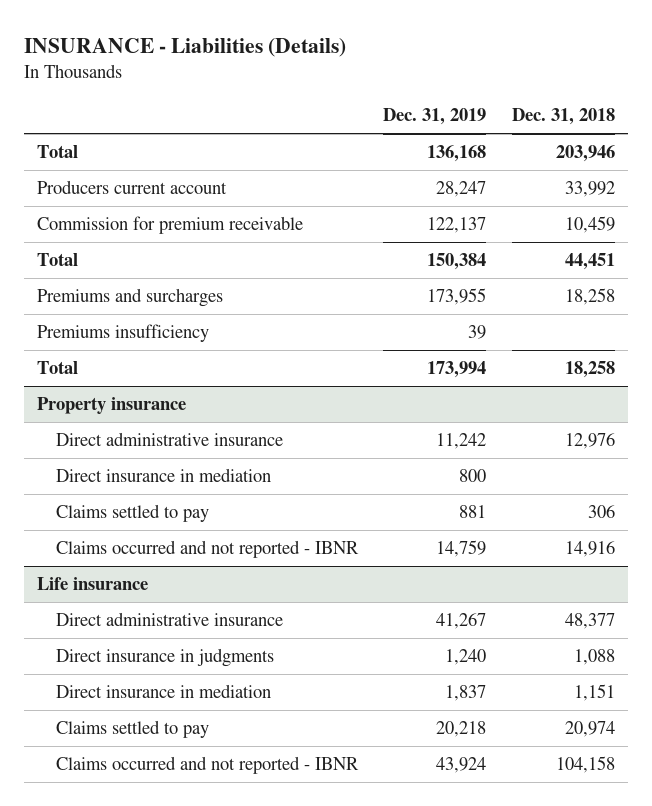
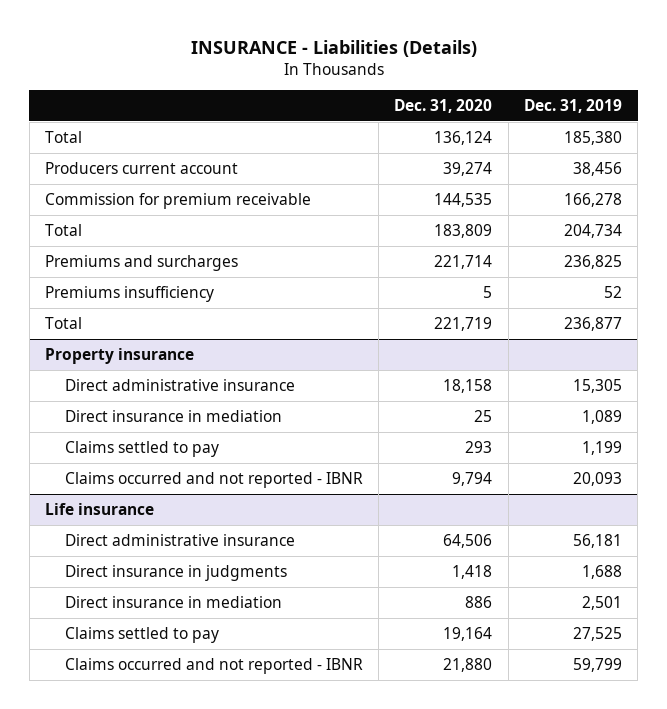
[512,108,616,126] Dec. 31, 2018 -> none
none -> [394,99,493,114] Dec. 31, 2020
[427,145,487,163] 136,168 -> [563,131,622,146] 185,380
[436,181,487,198] 28,247 -> [572,162,622,177] 38,456
[427,217,487,234] 122,137 -> [563,193,622,208] 166,278
[427,253,487,271] 150,384 -> [563,224,622,239] 204,734
[427,288,487,306] 173,955 -> [563,255,622,270] 236,825
[468,325,487,340] 39 -> [603,286,622,299] 52
[427,361,487,379] 173,994 -> [563,317,622,332] 236,877
[436,433,487,450] 11,242 -> [572,379,622,394] 15,305
[459,469,487,483] 800 -> [581,410,622,425] 1,089
[459,505,487,519] 881 -> [581,441,622,456] 1,199
[436,540,487,558] 14,759 -> [572,472,622,487] 20,093
[436,613,487,630] 41,267 -> [572,534,622,549] 56,181
[445,649,487,666] 1,240 -> [581,565,622,580] 1,688
[445,685,487,702] 1,837 -> [581,596,622,611] 2,501
[436,721,487,738] 20,218 -> [572,627,622,642] 27,525
[436,757,487,774] 43,924 -> [572,658,622,673] 59,799

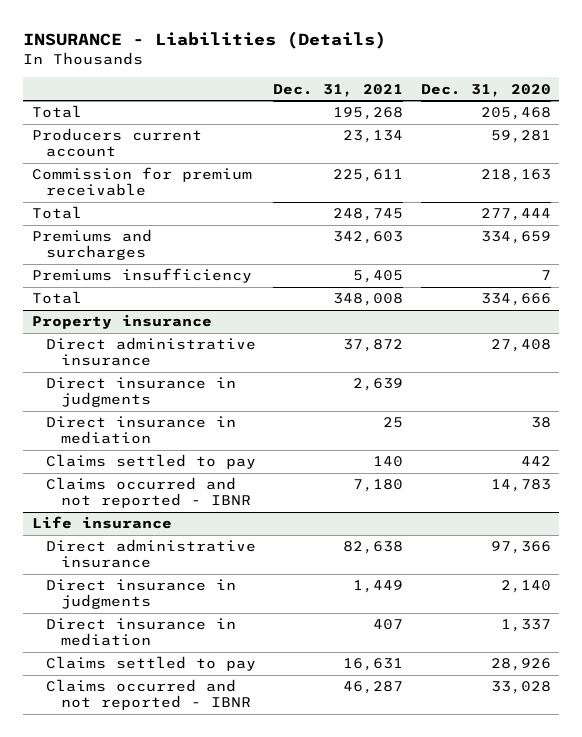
[523,99,622,114] Dec. 31, 2019 -> none
none -> [273,83,404,97] Dec. 31, 2021
[434,131,493,146] 136,124 -> [480,107,551,121] 205,468
[443,162,493,177] 39,274 -> [490,130,551,144] 59,281
[434,193,493,208] 144,535 -> [480,169,551,183] 218,163
[434,224,493,239] 183,809 -> [480,208,551,222] 277,444
[434,255,493,270] 221,714 -> [480,231,551,245] 334,659
[483,286,493,299] 5 -> [540,270,551,281] 7
[434,317,493,332] 221,719 -> [480,293,551,307] 334,666
[443,379,493,394] 18,158 -> [490,339,551,353] 27,408
none -> [46,377,237,408] Direct insurance in judgments
[474,410,493,423] 25 -> [530,417,551,429] 38
[465,441,493,454] 293 -> [520,456,551,467] 442
[452,472,493,487] 9,794 -> [490,479,551,493] 14,783
[443,534,493,549] 64,506 -> [490,541,551,555] 97,366
[452,565,493,580] 1,418 -> [500,580,551,594] 2,140
[465,596,493,609] 886 -> [500,619,551,633] 1,337
[443,627,493,642] 19,164 -> [490,658,551,672] 28,926
[443,658,493,673] 21,880 -> [490,681,551,695] 33,028

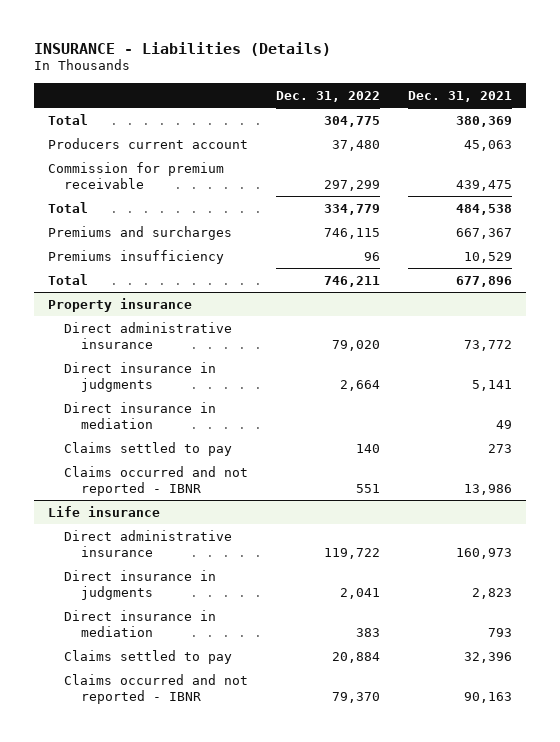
[420,83,551,97] Dec. 31, 2020 -> none
none -> [276,90,381,102] Dec. 31, 2022
[333,107,404,121] 195,268 -> [456,115,513,127] 380,369
[343,130,404,144] 23,134 -> [464,139,513,151] 45,063
[333,169,404,183] 225,611 -> [456,179,513,191] 439,475
[333,208,404,222] 248,745 -> [456,203,513,215] 484,538
[333,231,404,245] 342,603 -> [456,227,513,239] 667,367
[353,270,404,284] 5,405 -> [464,251,513,263] 10,529
[333,293,404,307] 348,008 -> [456,275,513,287] 677,896
[343,339,404,353] 37,872 -> [464,339,513,351] 73,772
[353,378,404,392] 2,639 -> [472,379,513,391] 5,141
[383,417,404,429] 25 -> [496,419,513,429] 49
[373,456,404,468] 140 -> [488,443,513,453] 273
[353,479,404,493] 7,180 -> [464,483,513,495] 13,986
[343,541,404,555] 82,638 -> [456,547,513,559] 160,973
[353,580,404,594] 1,449 -> [472,587,513,599] 2,823
[373,619,404,631] 407 -> [488,627,513,637] 793
[343,658,404,672] 16,631 -> [464,651,513,663] 32,396
[343,681,404,695] 46,287 -> [464,691,513,703] 90,163

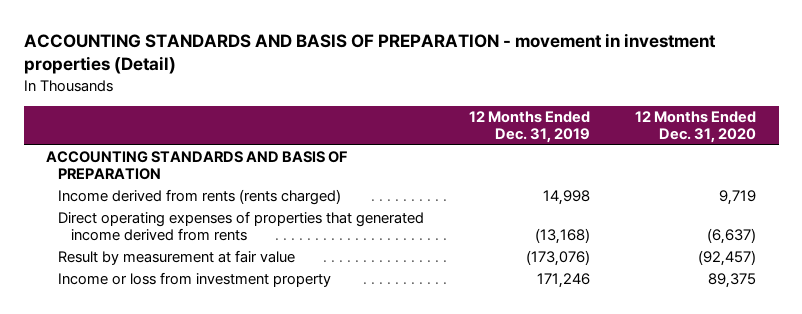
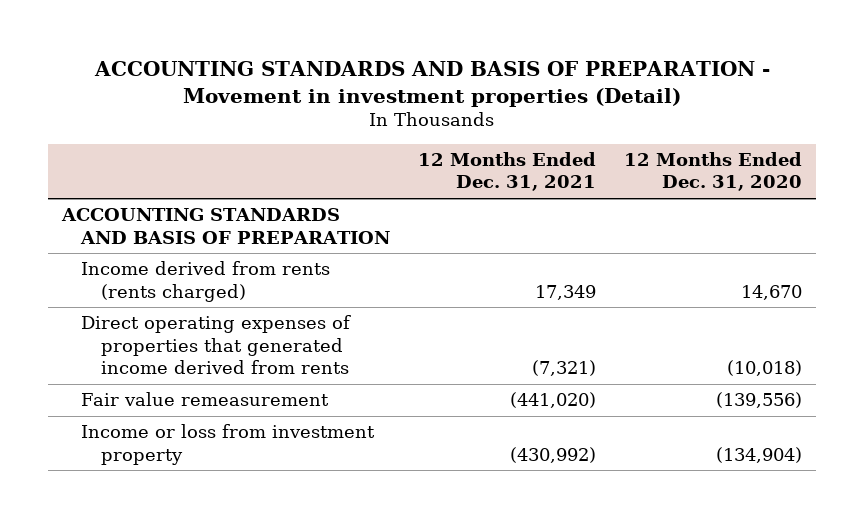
[23,32,716,75] ACCOUNTING STANDARDS AND BASIS OF PREPARATION - movement in investment properties (Detail) -> [94,60,771,107] ACCOUNTING STANDARDS AND BASIS OF PREPARATION - Movement in investment properties (Detail)
[469,110,591,144] 12 Months Ended Dec. 31, 2019 -> none
none -> [418,152,597,192] 12 Months Ended Dec. 31, 2021
[719,190,757,206] 9,719 -> [741,284,803,300] 14,670
[707,228,757,245] (6,637) -> [727,360,803,377] (10,018)
[58,250,296,266] Result by measurement at fair value -> [81,392,330,407] Fair value remeasurement
[698,250,757,267] (92,457) -> [716,392,803,409] (139,556)
[708,273,757,289] 89,375 -> [716,446,803,463] (134,904)

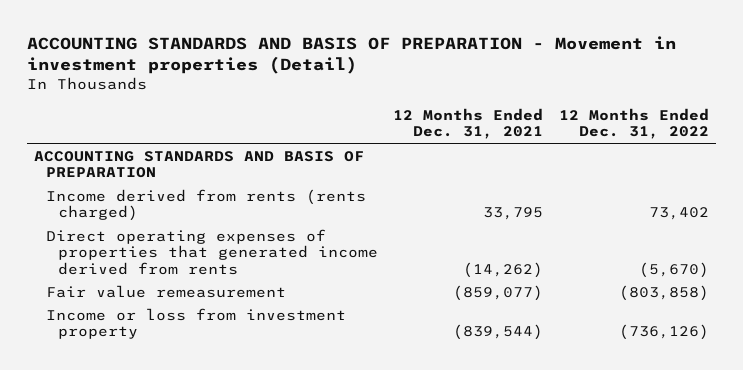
[624,152,803,192] 12 Months Ended Dec. 31, 2020 -> none
none -> [558,107,709,140] 12 Months Ended Dec. 31, 2022
[535,284,597,300] 17,349 -> [483,207,544,221] 33,795
[532,360,597,377] (7,321) -> [463,261,544,278] (14,262)
[510,392,597,409] (441,020) -> [453,284,544,301] (859,077)
[510,446,597,463] (430,992) -> [453,324,544,341] (839,544)

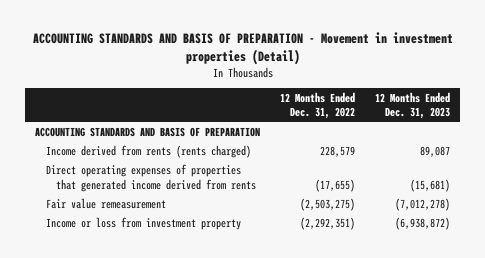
[393,107,544,140] 12 Months Ended Dec. 31, 2021 -> none
none -> [375,91,451,120] 12 Months Ended Dec. 31, 2023
[648,207,709,221] 73,402 -> [320,146,356,158] 228,579
[638,261,709,278] (5,670) -> [315,179,356,193] (17,655)
[618,284,709,301] (803,858) -> [300,198,356,212] (2,503,275)
[618,324,709,341] (736,126) -> [300,217,356,231] (2,292,351)

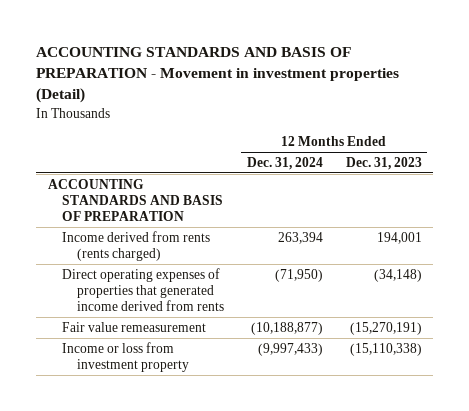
[280,91,356,120] 12 Months Ended Dec. 31, 2022 -> none
none -> [246,156,323,170] Dec. 31, 2024
[420,146,451,158] 89,087 -> [376,231,422,244] 194,001
[410,179,451,193] (15,681) -> [373,268,422,282] (34,148)
[395,198,451,212] (7,012,278) -> [349,321,422,335] (15,270,191)
[395,217,451,231] (6,938,872) -> [349,342,422,356] (15,110,338)

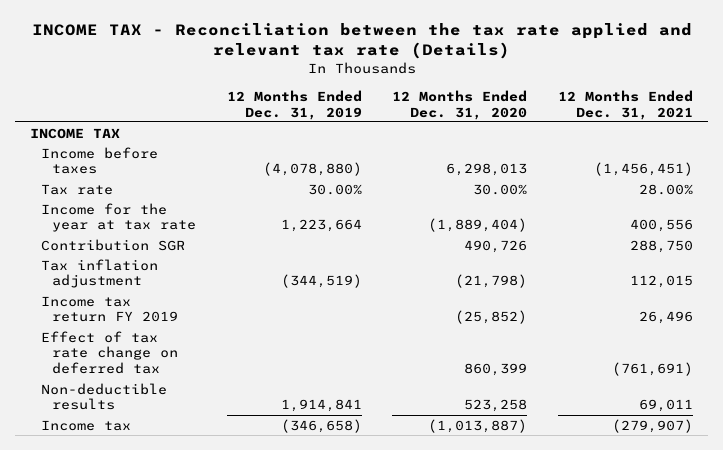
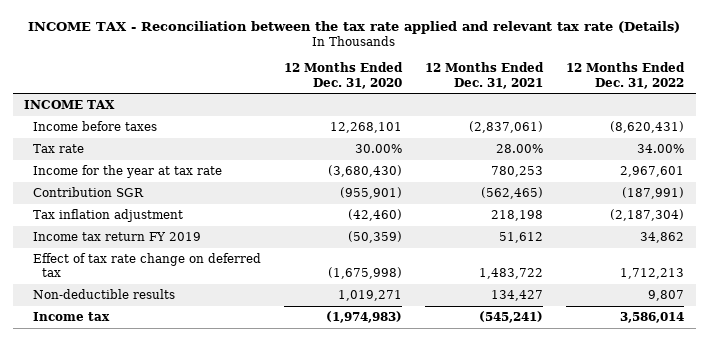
[226,89,362,120] 12 Months Ended Dec. 31, 2019 -> none
none -> [566,62,686,89] 12 Months Ended Dec. 31, 2022
[446,163,528,177] 6,298,013 -> [330,122,403,134] 12,268,101
[593,162,693,177] (1,456,451) -> [469,121,544,134] (2,837,061)
[428,218,528,233] (1,889,404) -> [328,165,403,178] (3,680,430)
[629,219,693,233] 400,556 -> [491,166,544,178] 780,253
[464,239,528,253] 490,726 -> [340,187,403,200] (955,901)
[629,239,693,253] 288,750 -> [481,187,544,200] (562,465)
[455,274,528,289] (21,798) -> [348,209,403,222] (42,460)
[629,275,693,289] 112,015 -> [491,210,544,222] 218,198
[455,310,528,325] (25,852) -> [348,231,403,244] (50,359)
[638,311,693,325] 26,496 -> [499,232,544,244] 51,612
[464,363,528,377] 860,399 -> [328,267,403,280] (1,675,998)
[611,362,693,377] (761,691) -> [479,268,544,280] 1,483,722
[464,399,528,413] 523,258 -> [338,290,403,302] 1,019,271
[638,399,693,413] 69,011 -> [491,290,544,302] 134,427
[428,418,528,433] (1,013,887) -> [326,311,403,324] (1,974,983)
[611,418,693,433] (279,907) -> [479,311,544,324] (545,241)

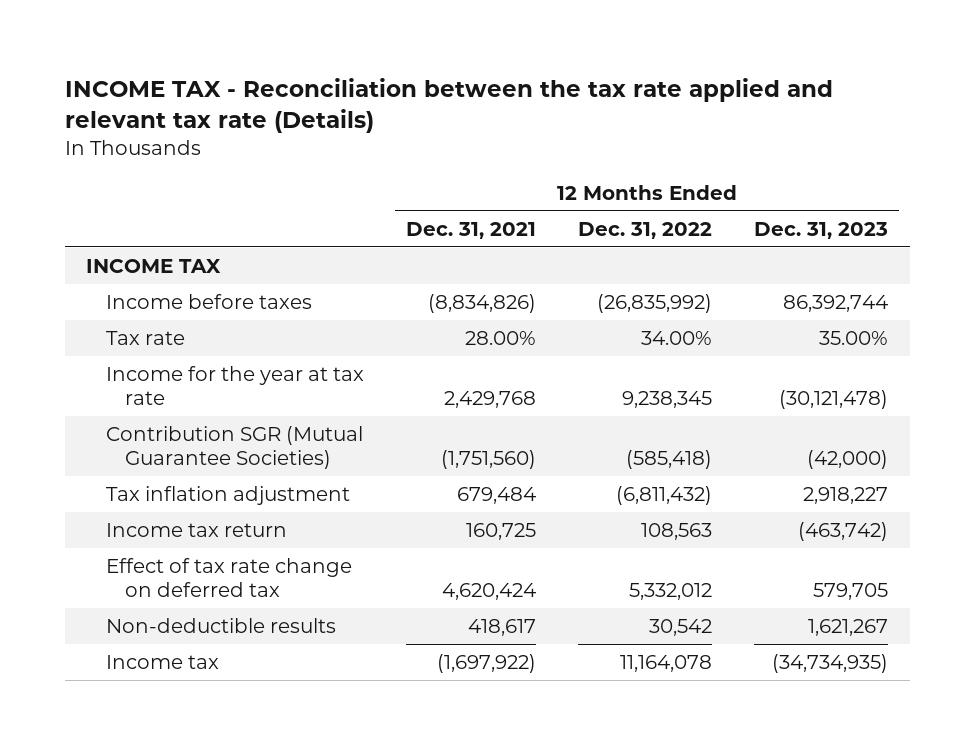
[284,62,404,89] 12 Months Ended Dec. 31, 2020 -> none
none -> [754,221,889,239] Dec. 31, 2023
[469,121,544,134] (2,837,061) -> [427,293,536,313] (8,834,826)
[610,121,685,134] (8,620,431) -> [597,293,713,313] (26,835,992)
[491,166,544,178] 780,253 -> [443,391,536,409] 2,429,768
[620,166,685,178] 2,967,601 -> [622,391,713,409] 9,238,345
[33,187,145,198] Contribution SGR -> [105,425,363,470] Contribution SGR (Mutual Guarantee Societies)
[481,187,544,200] (562,465) -> [440,450,536,470] (1,751,560)
[622,187,685,200] (187,991) -> [626,450,713,470] (585,418)
[491,210,544,222] 218,198 -> [456,486,536,504] 679,484
[610,209,685,222] (2,187,304) -> [616,485,713,505] (6,811,432)
[33,232,202,242] Income tax return FY 2019 -> [105,522,287,537] Income tax return
[499,232,544,244] 51,612 -> [465,522,536,540] 160,725
[640,232,685,244] 34,862 -> [641,522,713,540] 108,563
[479,268,544,280] 1,483,722 -> [441,583,536,601] 4,620,424
[620,268,685,280] 1,712,213 -> [629,583,713,601] 5,332,012
[491,290,544,302] 134,427 -> [467,618,536,636] 418,617
[648,290,685,302] 9,807 -> [649,618,713,636] 30,542
[479,311,544,324] (545,241) -> [436,653,536,673] (1,697,922)
[620,312,685,324] 3,586,014 -> [620,654,713,672] 11,164,078

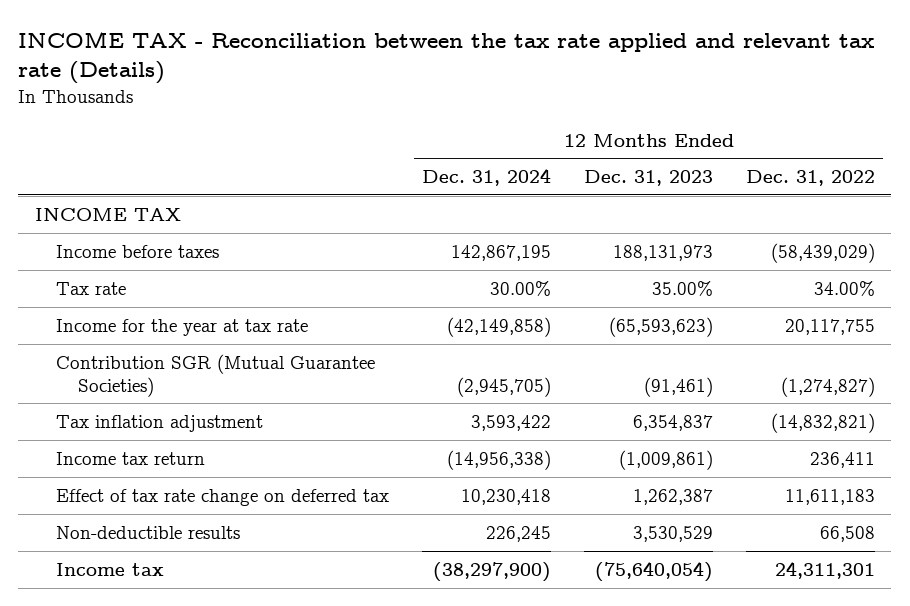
[405,221,536,239] Dec. 31, 2021 -> none
none -> [422,168,552,187] Dec. 31, 2024
[597,293,713,313] (26,835,992) -> [770,242,875,263] (58,439,029)
[783,294,889,312] 86,392,744 -> [613,244,714,261] 188,131,973
[622,391,713,409] 9,238,345 -> [784,318,875,335] 20,117,755
[779,390,889,410] (30,121,478) -> [609,316,714,337] (65,593,623)
[626,450,713,470] (585,418) -> [780,376,875,397] (1,274,827)
[807,450,889,470] (42,000) -> [644,376,714,397] (91,461)
[616,485,713,505] (6,811,432) -> [770,412,875,433] (14,832,821)
[803,486,889,504] 2,918,227 -> [633,414,714,431] 6,354,837
[641,522,713,540] 108,563 -> [809,451,875,468] 236,411
[798,521,889,541] (463,742) -> [619,449,714,470] (1,009,861)
[629,583,713,601] 5,332,012 -> [784,488,875,505] 11,611,183
[813,583,889,601] 579,705 -> [633,488,714,505] 1,262,387
[649,618,713,636] 30,542 -> [819,525,875,542] 66,508
[808,618,889,636] 1,621,267 -> [633,525,714,542] 3,530,529
[620,654,713,672] 11,164,078 -> [774,560,875,579] 24,311,301
[772,653,889,673] (34,734,935) -> [595,560,714,582] (75,640,054)

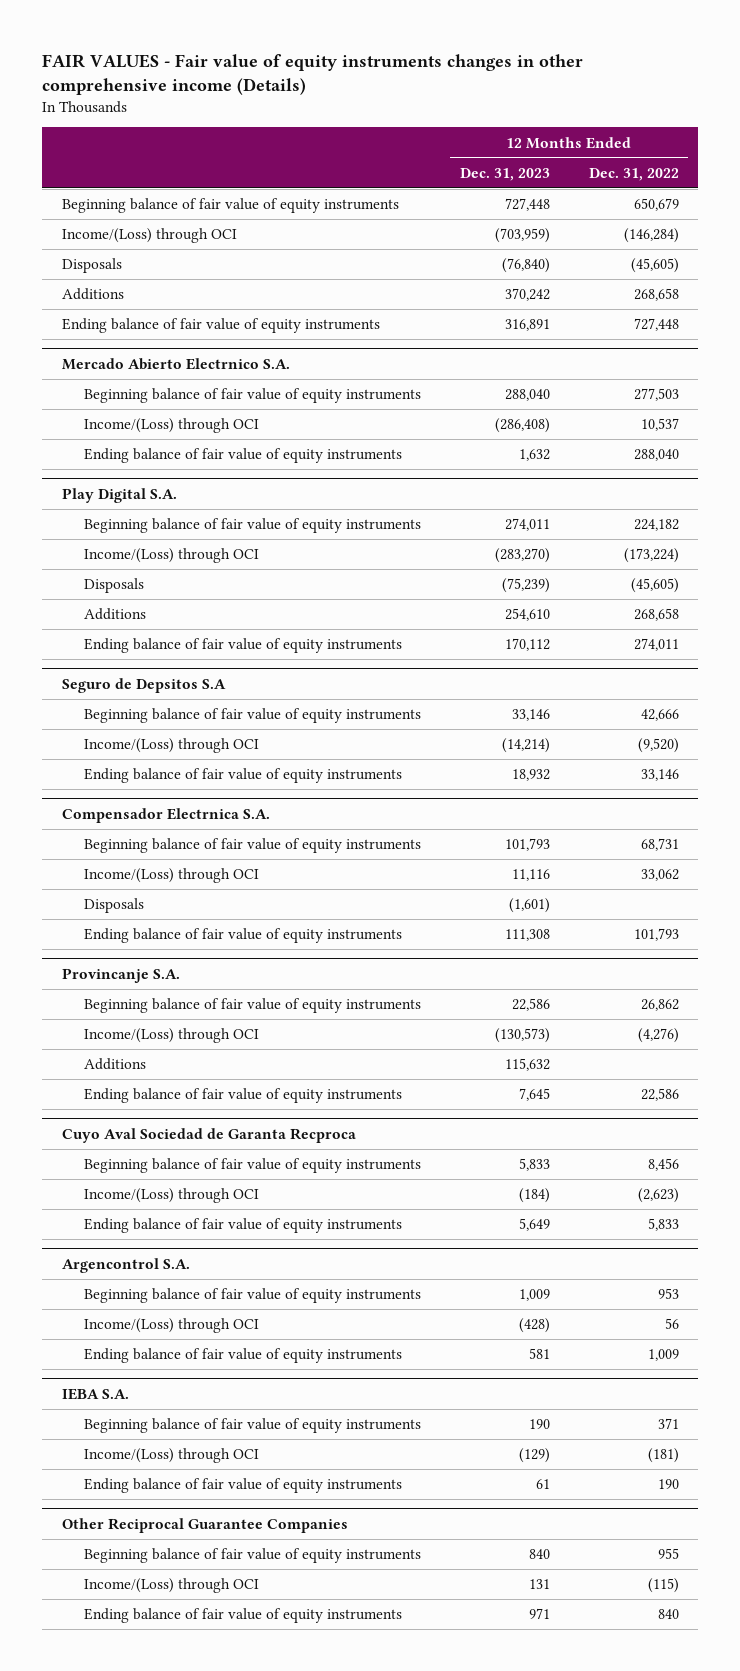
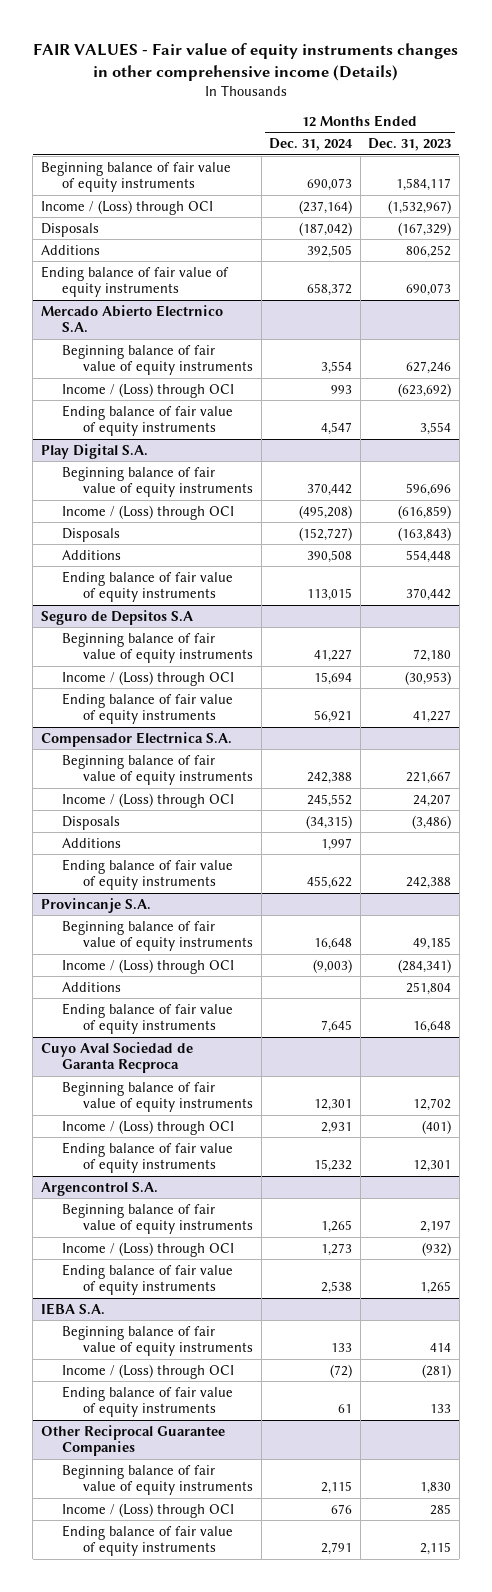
[588,167,679,181] Dec. 31, 2022 -> none
none -> [269,138,354,152] Dec. 31, 2024
[504,198,550,212] 727,448 -> [396,178,452,192] 1,584,117
[61,228,237,244] Income/(Loss) through OCI -> [40,199,213,215] Income / (Loss) through OCI
[494,228,550,244] (703,959) -> [388,199,452,214] (1,532,967)
[501,258,550,274] (76,840) -> [398,221,452,236] (167,329)
[504,288,550,302] 370,242 -> [406,244,452,258] 806,252
[504,319,550,332] 316,891 -> [406,283,452,297] 690,073
[504,389,550,402] 288,040 -> [406,361,452,375] 627,246
[83,418,259,434] Income/(Loss) through OCI -> [61,382,234,398] Income / (Loss) through OCI
[494,418,550,434] (286,408) -> [398,382,452,397] (623,692)
[518,449,550,462] 1,632 -> [420,422,452,436] 3,554
[504,518,550,532] 274,011 -> [406,483,452,497] 596,696
[83,548,259,564] Income/(Loss) through OCI -> [61,504,234,520] Income / (Loss) through OCI
[494,548,550,564] (283,270) -> [398,504,452,519] (616,859)
[501,578,550,594] (75,239) -> [398,526,452,541] (163,843)
[504,608,550,622] 254,610 -> [406,549,452,563] 554,448
[504,638,550,652] 170,112 -> [406,588,452,602] 370,442
[511,709,550,722] 33,146 -> [413,649,452,663] 72,180
[83,738,259,754] Income/(Loss) through OCI -> [61,670,234,686] Income / (Loss) through OCI
[501,738,550,754] (14,214) -> [405,670,452,685] (30,953)
[511,769,550,782] 18,932 -> [413,710,452,724] 41,227
[504,838,550,852] 101,793 -> [406,771,452,785] 221,667
[83,868,259,884] Income/(Loss) through OCI -> [61,792,234,808] Income / (Loss) through OCI
[511,869,550,882] 11,116 -> [413,793,452,807] 24,207
[508,898,550,914] (1,601) -> [412,814,452,829] (3,486)
none -> [61,837,121,848] Additions
[504,929,550,942] 111,308 -> [406,877,452,890] 242,388
[511,998,550,1012] 22,586 -> [413,937,452,951] 49,185
[83,1028,259,1044] Income/(Loss) through OCI -> [61,958,234,974] Income / (Loss) through OCI
[494,1028,550,1044] (130,573) -> [398,958,452,973] (284,341)
[504,1058,550,1072] 115,632 -> [406,981,452,995] 251,804
[518,1088,550,1102] 7,645 -> [413,1021,452,1034] 16,648
[518,1158,550,1172] 5,833 -> [413,1098,452,1112] 12,702
[83,1188,259,1204] Income/(Loss) through OCI -> [61,1119,234,1135] Income / (Loss) through OCI
[518,1188,550,1204] (184) -> [422,1119,452,1134] (401)
[518,1218,550,1232] 5,649 -> [413,1160,452,1173] 12,301
[518,1289,550,1302] 1,009 -> [420,1220,452,1234] 2,197
[83,1318,259,1334] Income/(Loss) through OCI -> [61,1241,234,1257] Income / (Loss) through OCI
[518,1318,550,1334] (428) -> [422,1241,452,1256] (932)
[528,1348,550,1360] 581 -> [420,1281,452,1295] 1,265
[528,1419,550,1430] 190 -> [430,1343,452,1353] 414
[83,1448,259,1464] Income/(Loss) through OCI -> [61,1363,234,1379] Income / (Loss) through OCI
[518,1448,550,1464] (129) -> [422,1363,452,1378] (281)
[535,1479,550,1490] 61 -> [430,1404,452,1414] 133
[528,1549,550,1560] 840 -> [420,1482,452,1495] 1,830
[83,1578,259,1594] Income/(Loss) through OCI -> [61,1502,234,1518] Income / (Loss) through OCI
[528,1579,550,1590] 131 -> [430,1503,452,1515] 285
[528,1608,550,1620] 971 -> [420,1542,452,1556] 2,115

